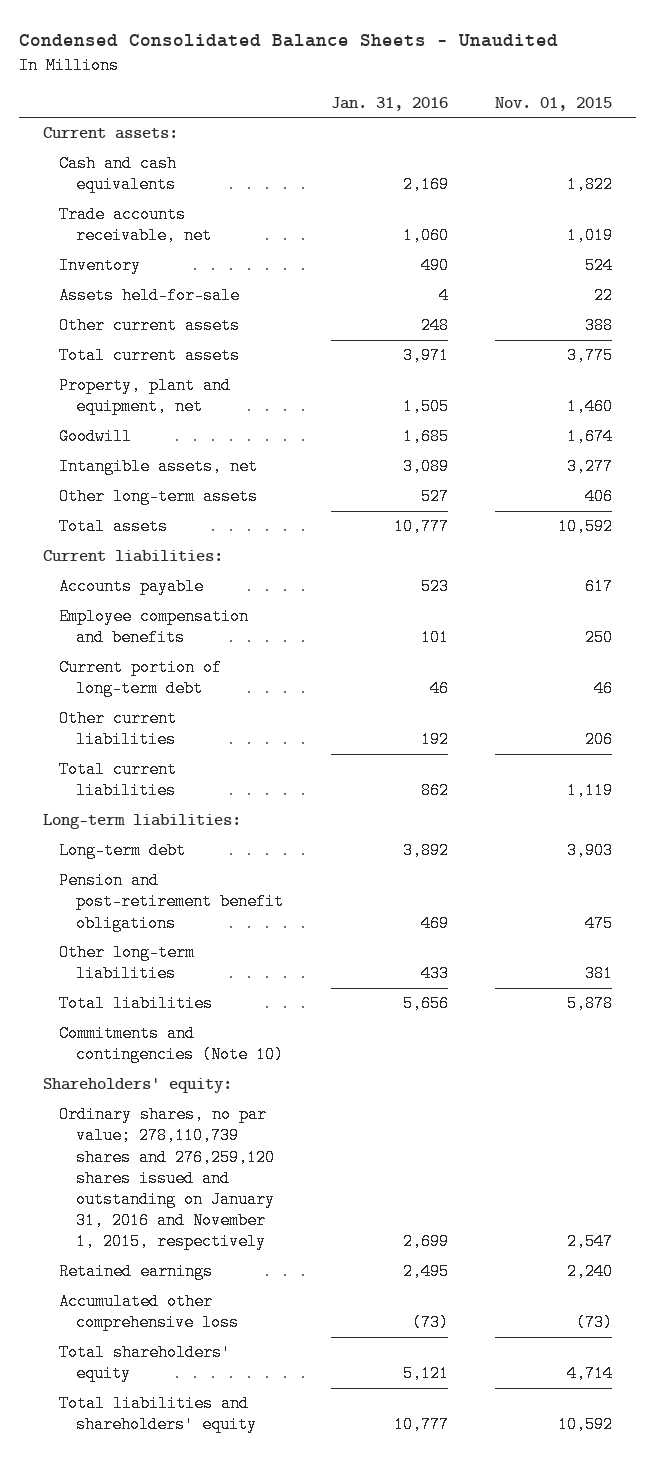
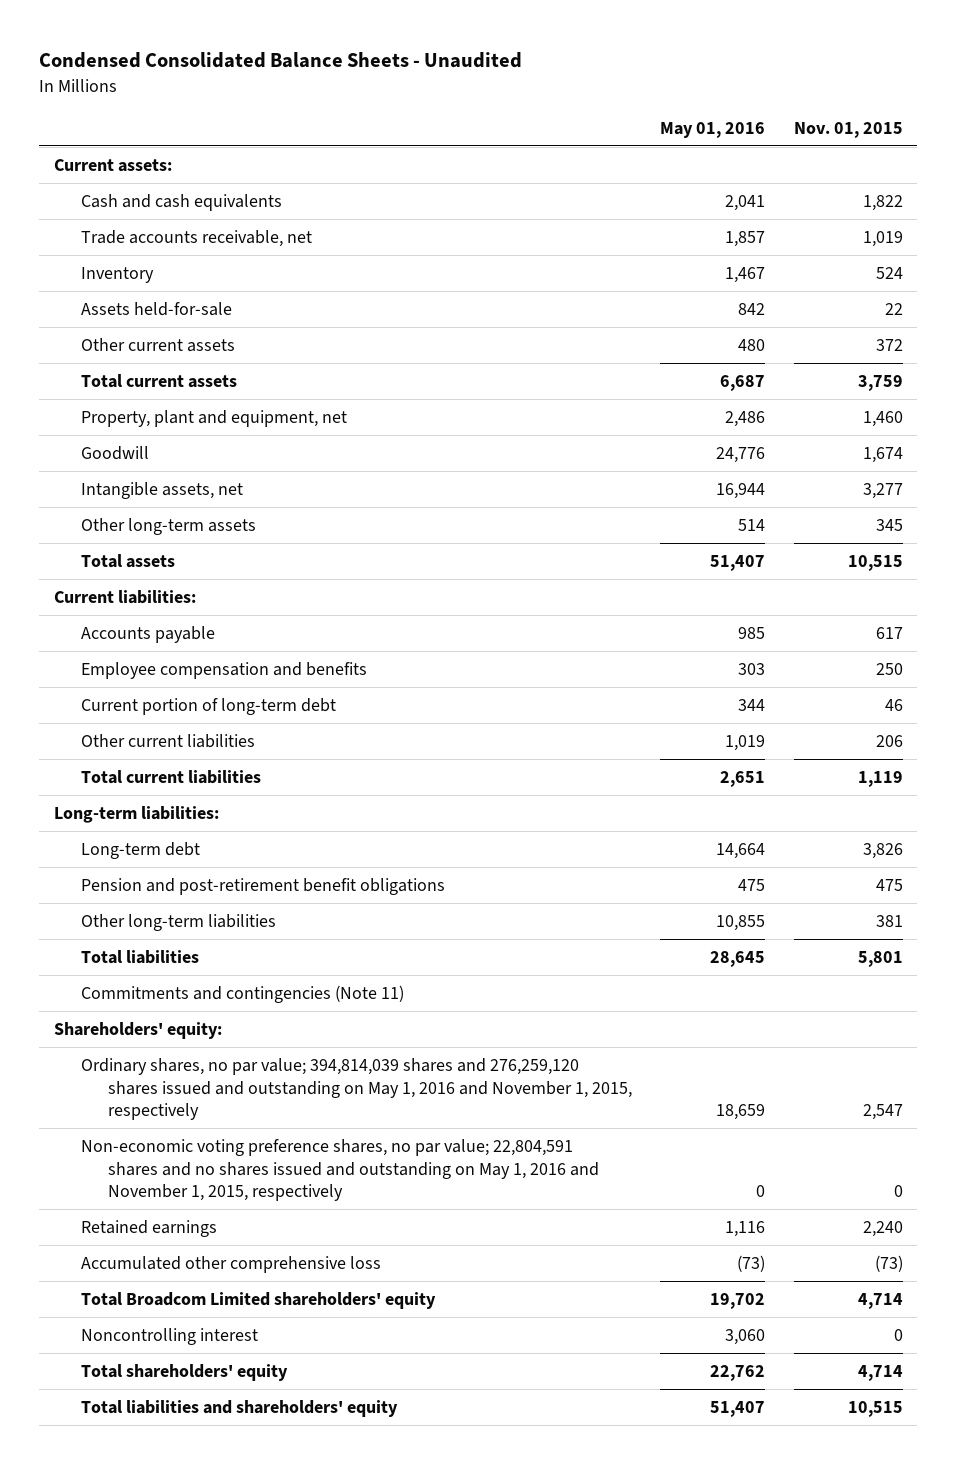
[330,96,448,111] Jan. 31, 2016 -> none
none -> [660,121,766,138] May 01, 2016
[585,317,614,335] 388 -> [875,339,903,352] 372
[567,347,614,365] 3,775 -> [857,375,903,392] 3,759
[585,488,614,506] 406 -> [875,519,903,532] 345
[558,518,614,536] 10,592 -> [847,555,903,572] 10,515
[567,842,614,860] 3,903 -> [862,843,903,860] 3,826
[567,995,614,1013] 5,878 -> [857,951,903,968] 5,801
[59,1025,284,1064] Commitments and contingencies (Note 10) -> [80,985,404,1004] Commitments and contingencies (Note 11)
[59,1106,275,1251] Ordinary shares, no par value; 278,110,739 shares and 276,259,120 shares issued and outstanding on January 31, 2016 and November 1, 2015, respectively -> [80,1058,632,1121] Ordinary shares, no par value; 394,814,039 shares and 276,259,120 shares issued and outstanding on May 1, 2016 and November 1, 2015, respectively
none -> [80,1139,599,1202] Non-economic voting preference shares, no par value; 22,804,591 shares and no shares issued and outstanding on May 1, 2016 and November 1, 2015, respectively
none -> [80,1292,436,1310] Total Broadcom Limited shareholders' equity
none -> [80,1328,258,1346] Noncontrolling interest
[558,1416,614,1434] 10,592 -> [847,1401,903,1418] 10,515

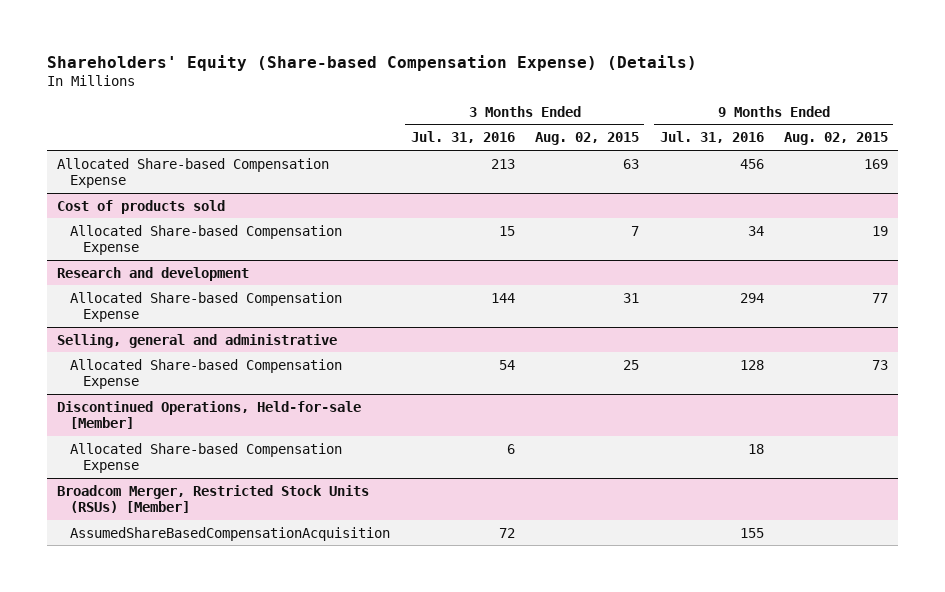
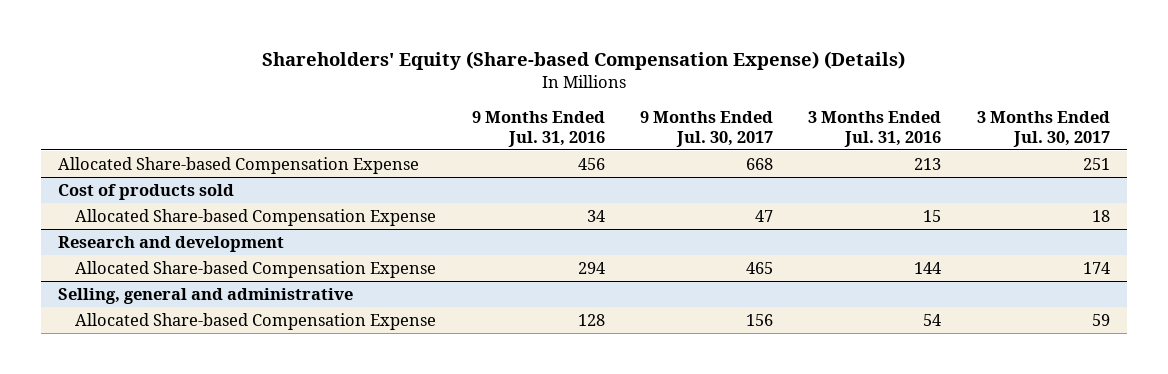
[535,132,640,146] Aug. 02, 2015 -> none
[784,132,889,146] Aug. 02, 2015 -> none
none -> [640,111,774,147] 9 Months Ended Jul. 30, 2017
none -> [976,111,1110,147] 3 Months Ended Jul. 30, 2017
[56,400,361,430] Discontinued Operations, Held-for-sale [Member] -> none
[69,442,342,474] Allocated Share-based Compensation Expense -> none
[56,484,369,514] Broadcom Merger, Restricted Stock Units (RSUs) [Member] -> none
[69,526,390,541] AssumedShareBasedCompensationAcquisition -> none

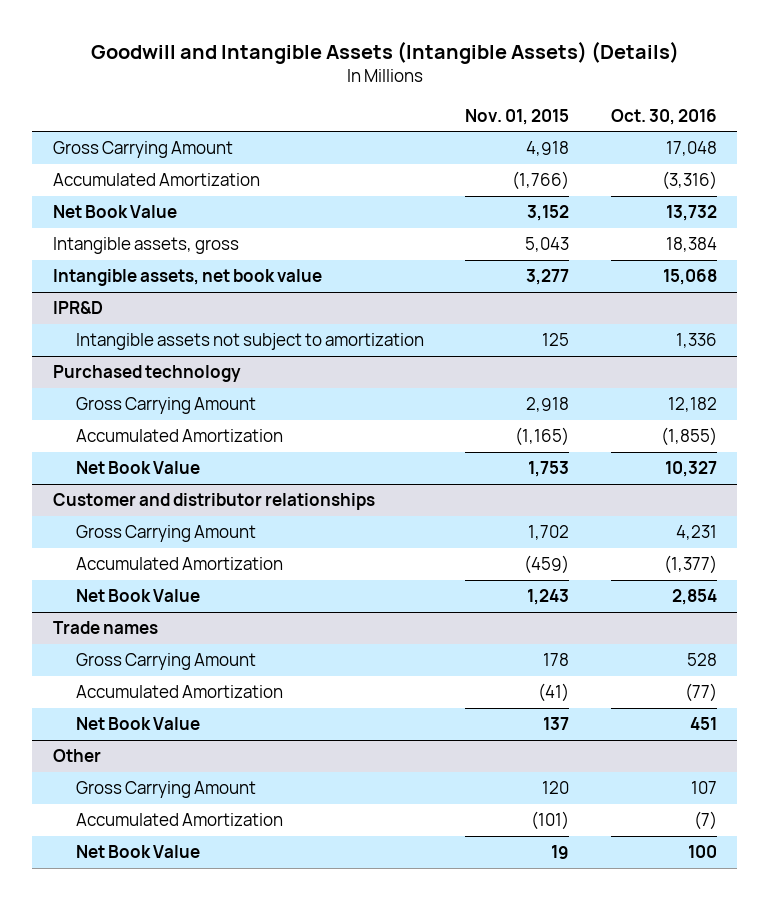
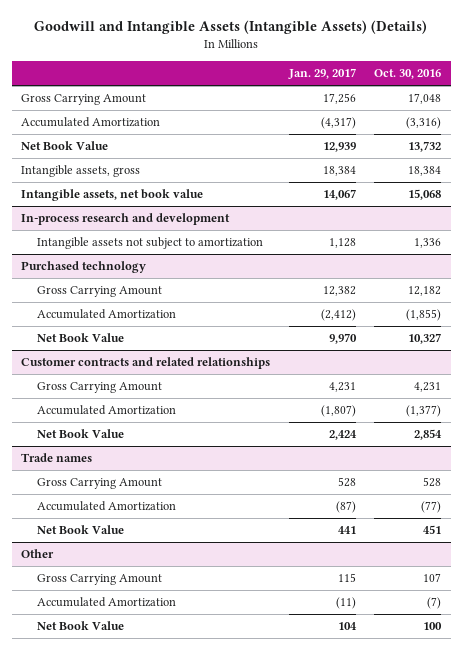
[465,108,570,125] Nov. 01, 2015 -> none
none -> [287,68,356,80] Jan. 29, 2017
[53,301,104,315] IPR&D -> [20,213,230,226] In-process research and development
[53,493,376,511] Customer and distributor relationships -> [20,357,270,370] Customer contracts and related relationships

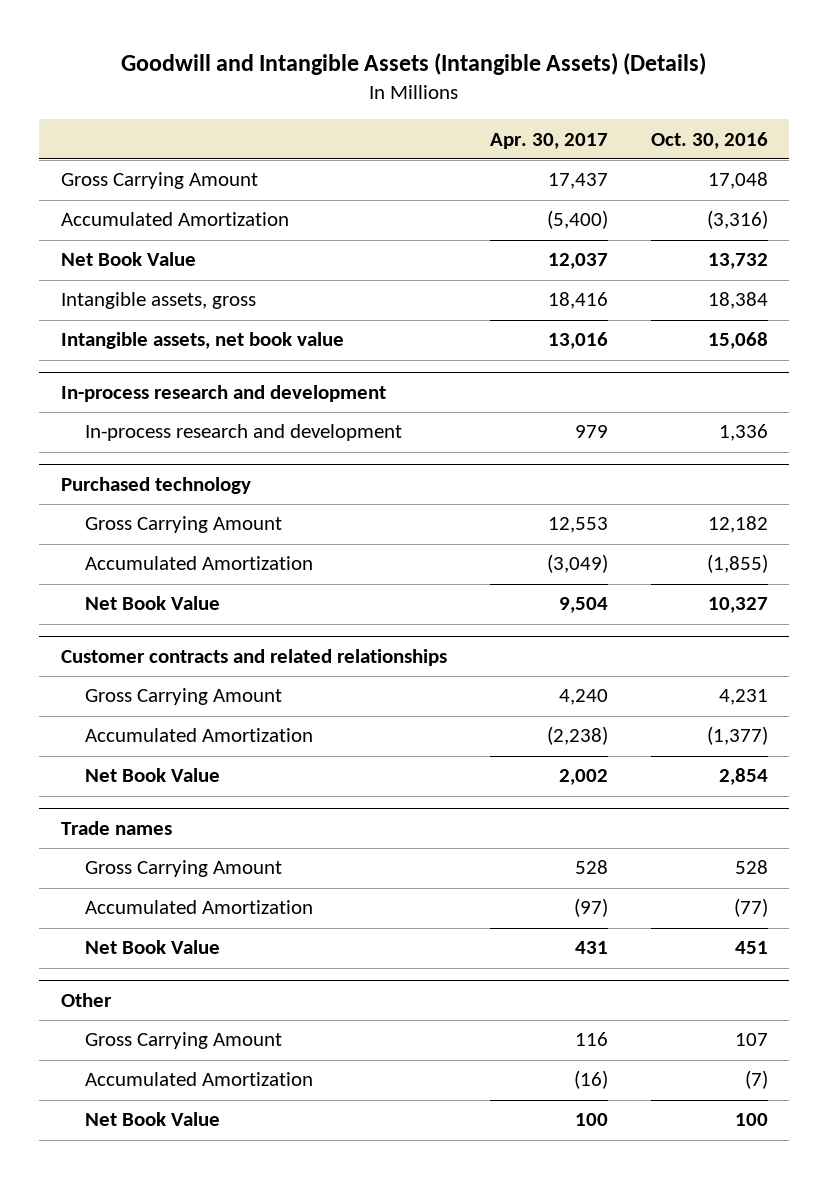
[287,68,356,80] Jan. 29, 2017 -> none
none -> [489,132,608,149] Apr. 30, 2017
[36,237,263,250] Intangible assets not subject to amortization -> [84,424,402,442] In-process research and development

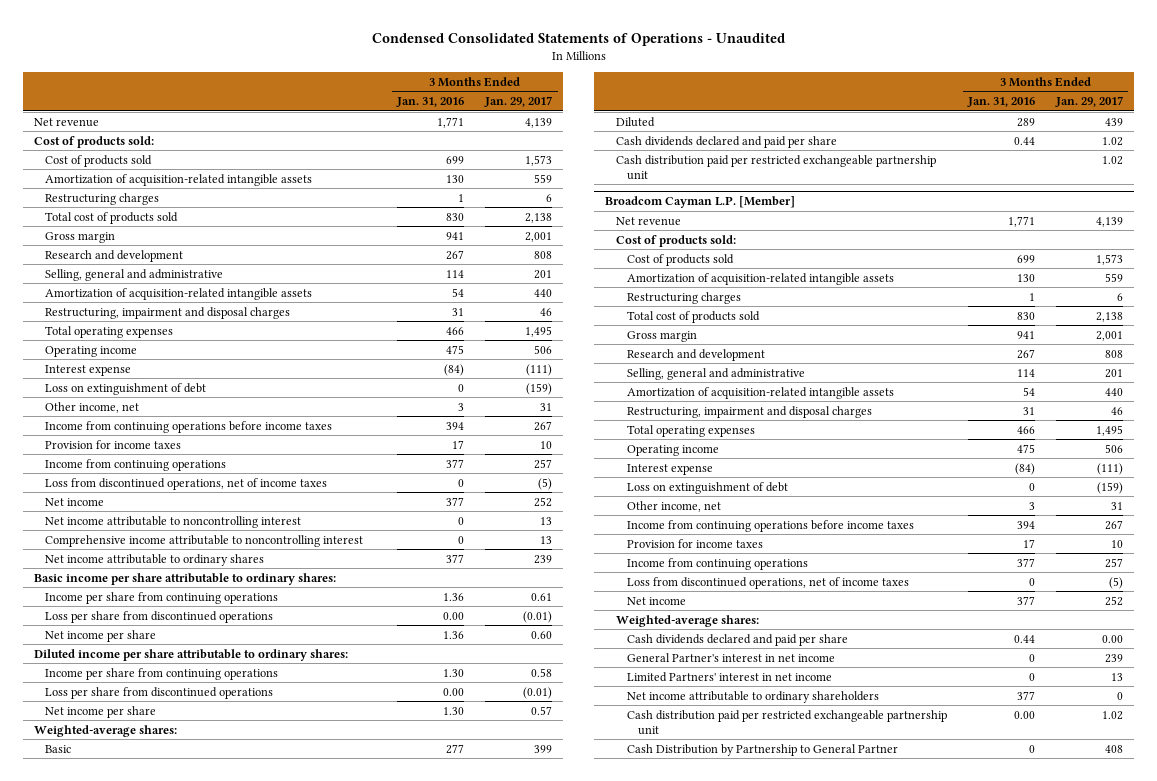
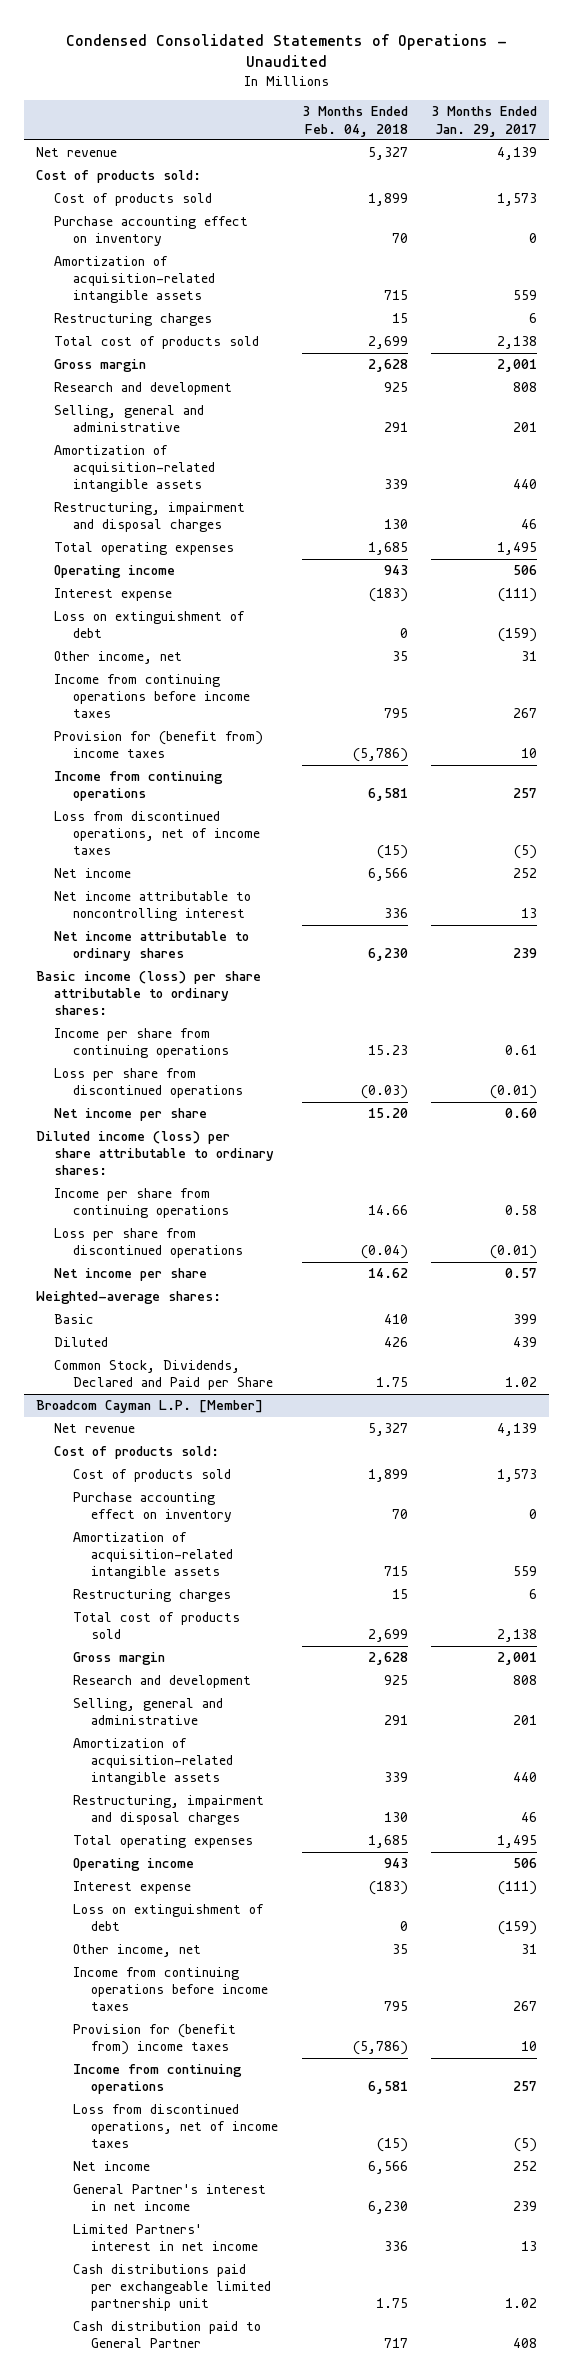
[396,97,465,108] Jan. 31, 2016 -> none
none -> [301,106,408,137] 3 Months Ended Feb. 04, 2018
none -> [54,216,249,247] Purchase accounting effect on inventory
[45,439,182,449] Provision for income taxes -> [54,731,264,759] Provision for (benefit from) income taxes
[45,534,364,547] Comprehensive income attributable to noncontrolling interest -> none
[34,572,337,585] Basic income per share attributable to ordinary shares: -> [35,971,261,1016] Basic income (loss) per share attributable to ordinary shares:
[34,648,349,661] Diluted income per share attributable to ordinary shares: -> [35,1131,275,1176] Diluted income (loss) per share attributable to ordinary shares:
[615,154,936,180] Cash distribution paid per restricted exchangeable partnership unit -> none
[615,135,837,148] Cash dividends declared and paid per share -> [54,1360,273,1391] Common Stock, Dividends, Declared and Paid per Share
none -> [72,1492,233,1523] Purchase accounting effect on inventory
[626,538,763,548] Provision for income taxes -> [72,2024,236,2056] Provision for (benefit from) income taxes
[615,614,759,627] Weighted-average shares: -> none
[626,633,848,646] Cash dividends declared and paid per share -> none
[626,690,879,703] Net income attributable to ordinary shareholders -> none
[626,709,947,735] Cash distribution paid per restricted exchangeable partnership unit -> [72,2264,272,2312] Cash distributions paid per exchangeable limited partnership unit
[626,743,898,756] Cash Distribution by Partnership to General Partner -> [72,2321,261,2349] Cash distribution paid to General Partner

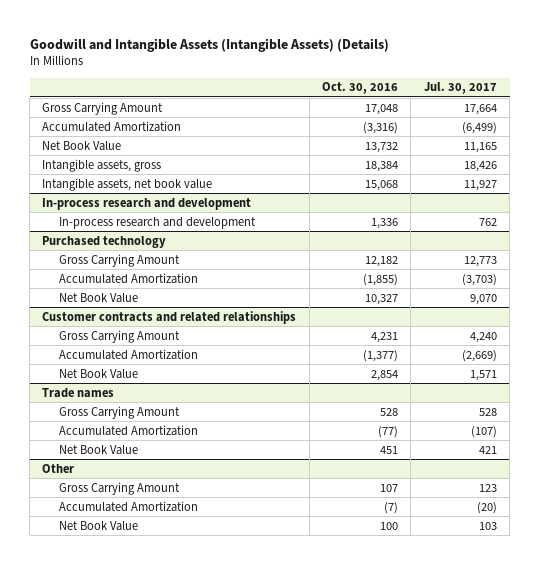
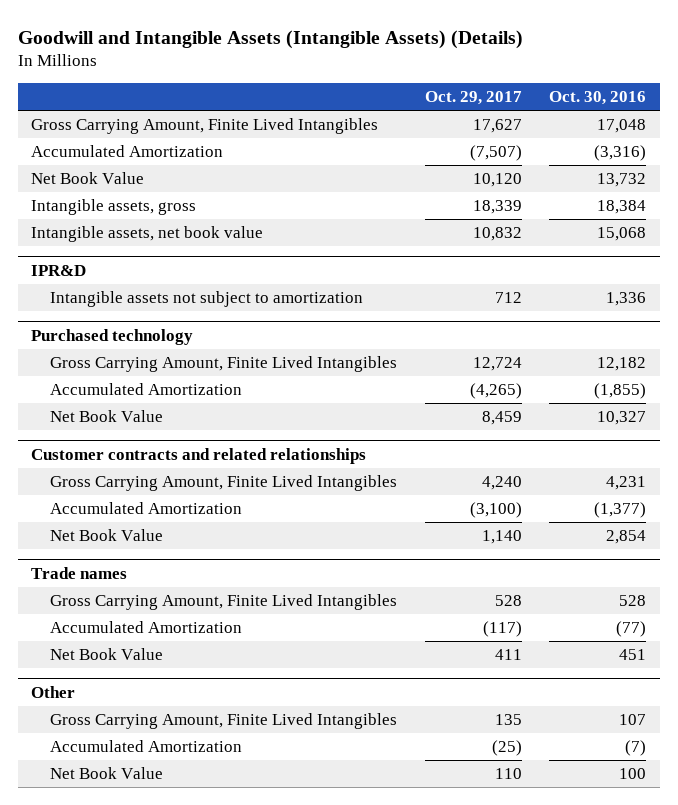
[423,82,497,95] Jul. 30, 2017 -> none
none -> [424,91,522,106] Oct. 29, 2017
[42,101,164,115] Gross Carrying Amount -> [31,117,379,134] Gross Carrying Amount, Finite Lived Intangibles
[42,197,252,210] In-process research and development -> [31,264,87,276] IPR&D
[58,216,256,229] In-process research and development -> [49,290,363,307] Intangible assets not subject to amortization
[58,253,180,267] Gross Carrying Amount -> [49,355,397,372] Gross Carrying Amount, Finite Lived Intangibles
[58,329,180,343] Gross Carrying Amount -> [49,474,397,491] Gross Carrying Amount, Finite Lived Intangibles
[58,405,180,419] Gross Carrying Amount -> [49,593,397,610] Gross Carrying Amount, Finite Lived Intangibles
[58,481,180,495] Gross Carrying Amount -> [49,712,397,729] Gross Carrying Amount, Finite Lived Intangibles

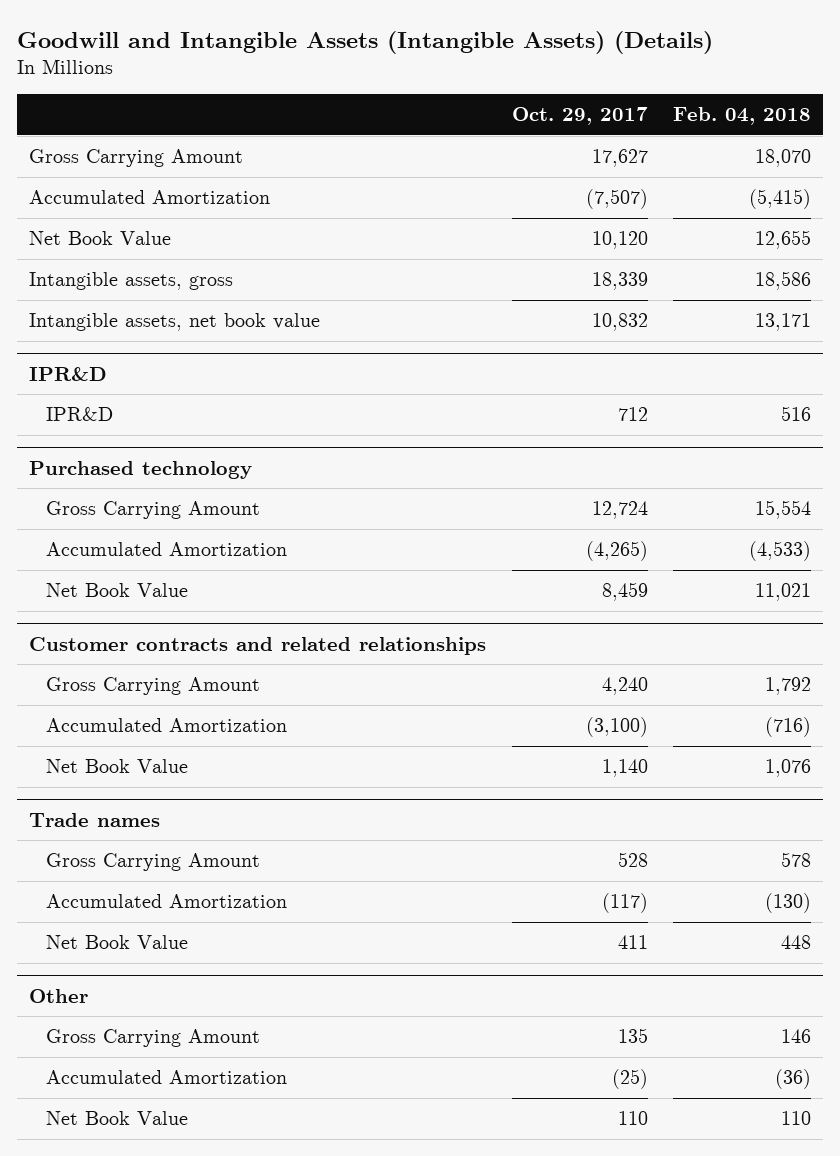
[549,91,647,106] Oct. 30, 2016 -> none
none -> [672,107,811,126] Feb. 04, 2018
[31,117,379,134] Gross Carrying Amount, Finite Lived Intangibles -> [29,149,244,168] Gross Carrying Amount
[49,290,363,307] Intangible assets not subject to amortization -> [45,407,113,422] IPR&D
[49,355,397,372] Gross Carrying Amount, Finite Lived Intangibles -> [45,501,260,520] Gross Carrying Amount
[49,474,397,491] Gross Carrying Amount, Finite Lived Intangibles -> [45,677,260,696] Gross Carrying Amount
[49,593,397,610] Gross Carrying Amount, Finite Lived Intangibles -> [45,853,260,872] Gross Carrying Amount
[49,712,397,729] Gross Carrying Amount, Finite Lived Intangibles -> [45,1029,260,1048] Gross Carrying Amount

